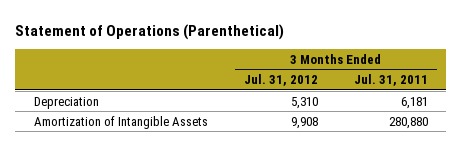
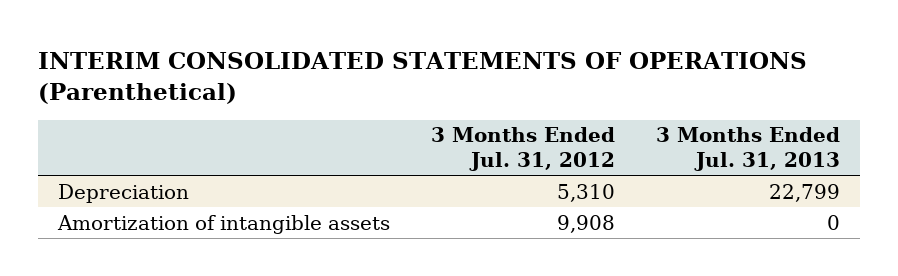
[15,23,285,40] Statement of Operations (Parenthetical) -> [38,51,808,104] INTERIM CONSOLIDATED STATEMENTS OF OPERATIONS (Parenthetical)
[354,74,429,87] Jul. 31, 2011 -> none
none -> [655,127,840,172] 3 Months Ended Jul. 31, 2013
[33,115,208,129] Amortization of Intangible Assets -> [57,214,391,234] Amortization of intangible assets

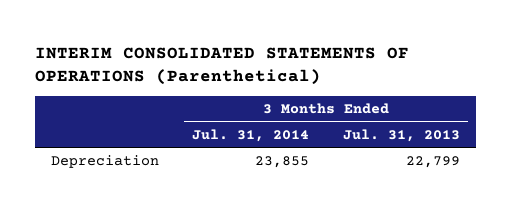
[431,127,616,172] 3 Months Ended Jul. 31, 2012 -> none
none -> [192,128,310,142] Jul. 31, 2014
[57,214,391,234] Amortization of intangible assets -> none

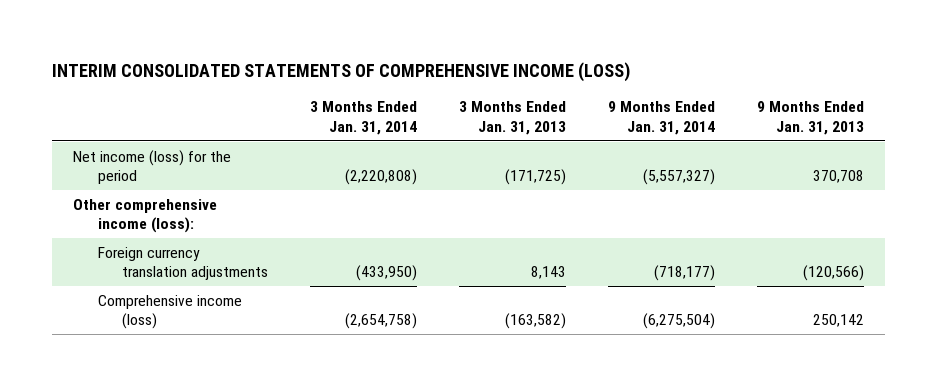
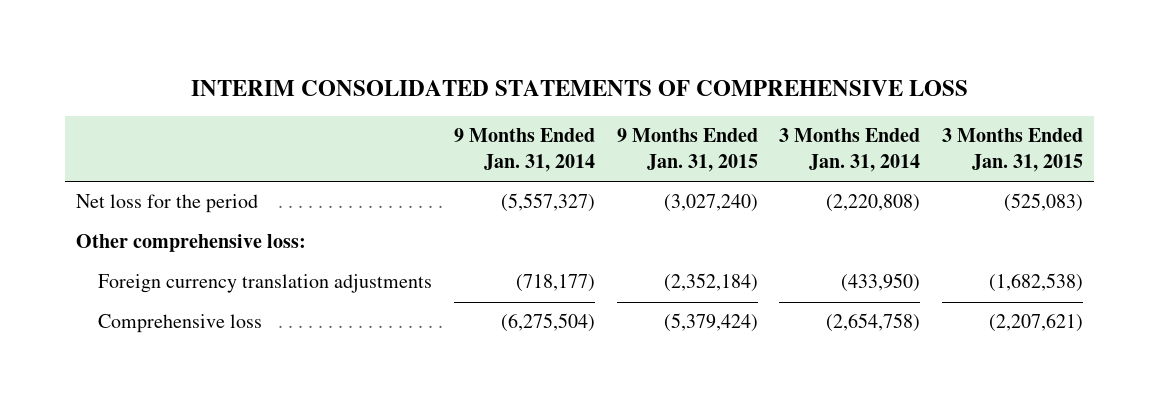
[52,61,631,82] INTERIM CONSOLIDATED STATEMENTS OF COMPREHENSIVE INCOME (LOSS) -> [190,80,968,97] INTERIM CONSOLIDATED STATEMENTS OF COMPREHENSIVE LOSS
[458,101,566,136] 3 Months Ended Jan. 31, 2013 -> none
[756,101,864,136] 9 Months Ended Jan. 31, 2013 -> none
none -> [616,128,758,173] 9 Months Ended Jan. 31, 2015
none -> [942,128,1084,173] 3 Months Ended Jan. 31, 2015
[73,149,232,185] Net income (loss) for the period -> [76,194,259,214] Net loss for the period
[73,198,218,234] Other comprehensive income (loss): -> [76,234,307,253] Other comprehensive loss:
[97,294,242,330] Comprehensive income (loss) -> [98,314,263,334] Comprehensive loss

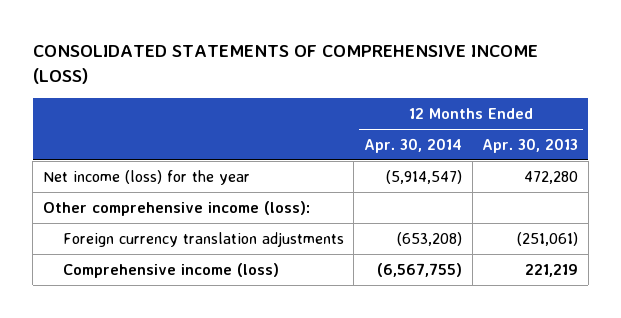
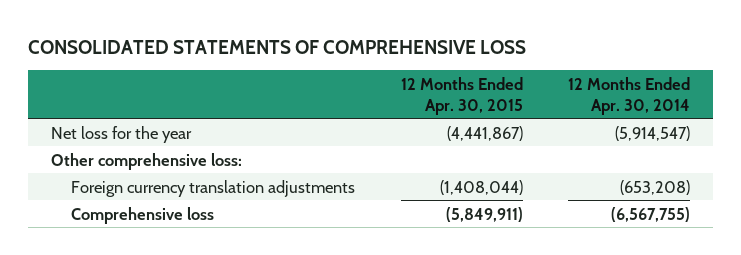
[32,45,538,85] CONSOLIDATED STATEMENTS OF COMPREHENSIVE INCOME (LOSS) -> [27,39,526,54] CONSOLIDATED STATEMENTS OF COMPREHENSIVE LOSS
[482,137,579,153] Apr. 30, 2013 -> none
none -> [400,76,523,115] 12 Months Ended Apr. 30, 2015
[42,169,250,185] Net income (loss) for the year -> [50,125,192,143] Net loss for the year
[42,200,310,216] Other comprehensive income (loss): -> [50,152,242,170] Other comprehensive loss:
[62,262,279,278] Comprehensive income (loss) -> [70,206,214,224] Comprehensive loss

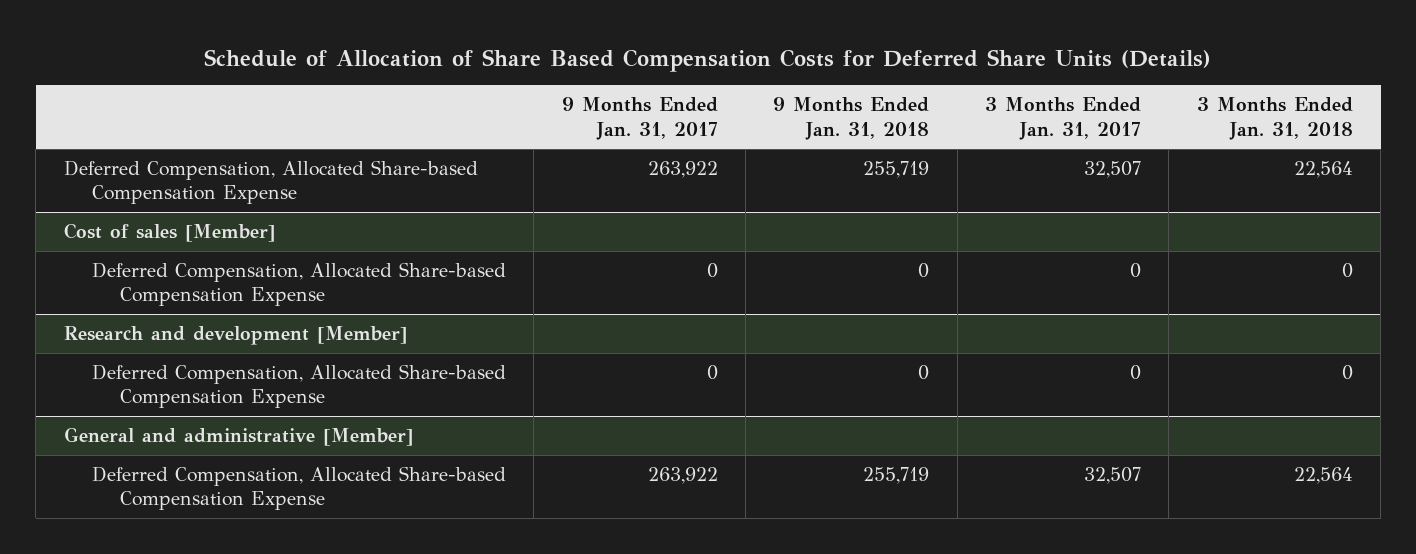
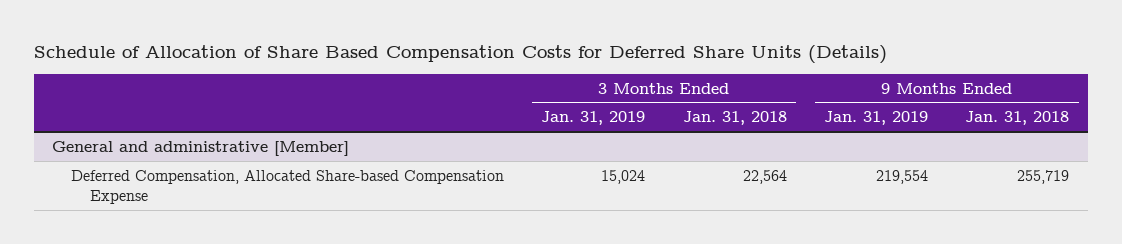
[561,97,718,140] 9 Months Ended Jan. 31, 2017 -> none
[985,97,1142,140] 3 Months Ended Jan. 31, 2017 -> none
none -> [541,111,646,126] Jan. 31, 2019
none -> [823,111,928,126] Jan. 31, 2019
[63,160,478,205] Deferred Compensation, Allocated Share-based Compensation Expense -> none
[63,223,276,243] Cost of sales [Member] -> none
[91,262,506,307] Deferred Compensation, Allocated Share-based Compensation Expense -> none
[63,326,408,346] Research and development [Member] -> none
[91,364,506,409] Deferred Compensation, Allocated Share-based Compensation Expense -> none

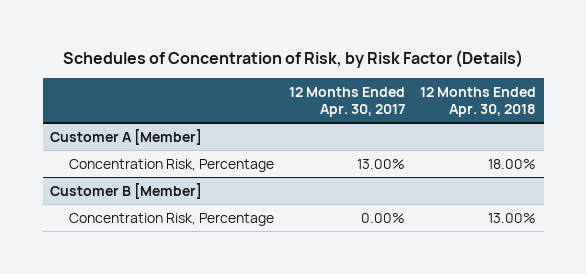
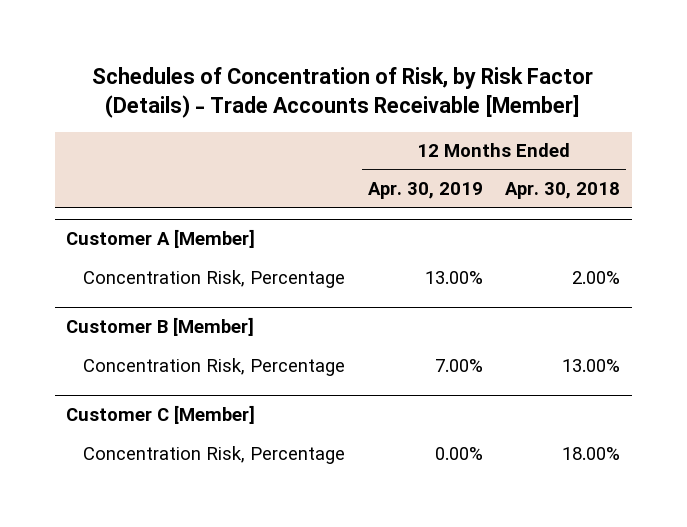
[63,50,524,69] Schedules of Concentration of Risk, by Risk Factor (Details) -> [92,66,594,118] Schedules of Concentration of Risk, by Risk Factor (Details) - Trade Accounts Receivable [Member]
[289,86,406,117] 12 Months Ended Apr. 30, 2017 -> none
none -> [367,181,483,199] Apr. 30, 2019
[488,158,537,169] 18.00% -> [572,270,621,284] 2.00%
none -> [66,405,256,425] Customer C [Member]
none -> [82,445,345,464] Concentration Risk, Percentage

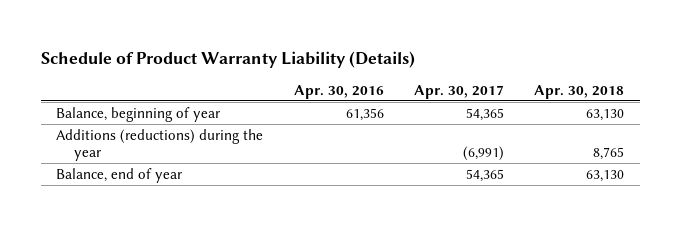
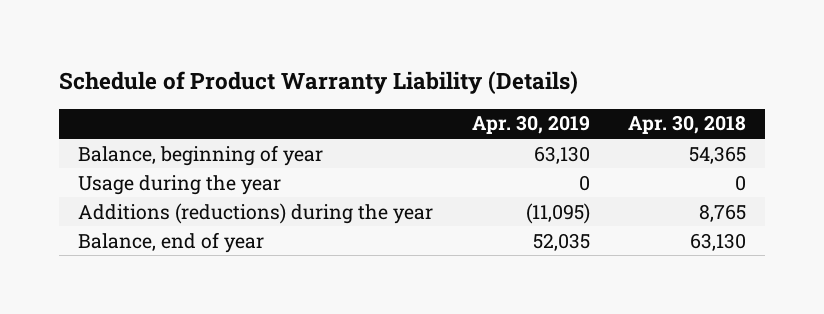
[293,84,384,99] Apr. 30, 2016 -> none
[413,84,504,99] Apr. 30, 2017 -> none
none -> [471,115,590,135] Apr. 30, 2019
[586,108,625,121] 63,130 -> [689,145,747,164] 54,365
none -> [78,174,282,195] Usage during the year

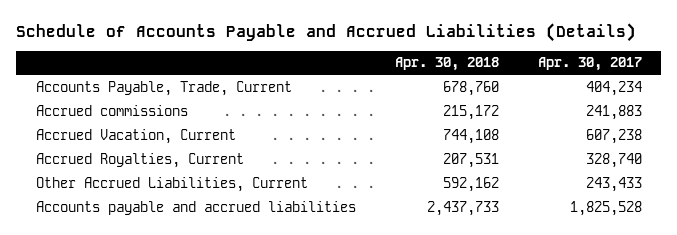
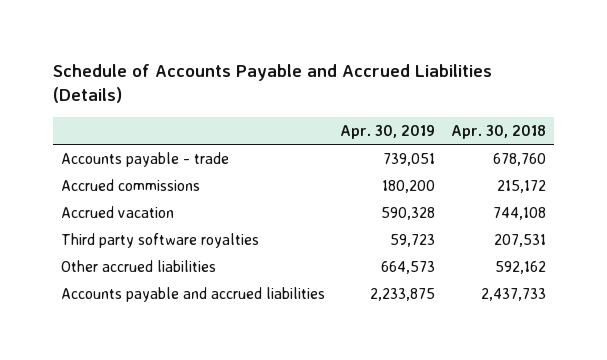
[537,57,642,72] Apr. 30, 2017 -> none
none -> [340,124,436,139] Apr. 30, 2019
[35,80,292,96] Accounts Payable, Trade, Current -> [60,151,229,167] Accounts payable - trade
[35,128,236,144] Accrued Vacation, Current -> [60,205,174,218] Accrued vacation
[35,152,244,168] Accrued Royalties, Current -> [60,232,259,248] Third party software royalties
[35,176,308,192] Other Accrued Liabilities, Current -> [60,259,216,272] Other accrued liabilities

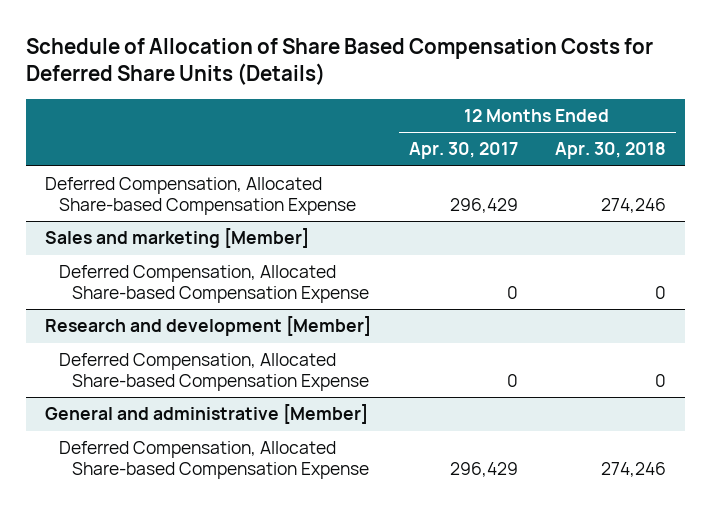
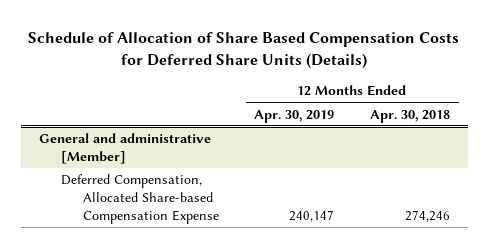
[408,142,518,160] Apr. 30, 2017 -> none
none -> [254,109,335,123] Apr. 30, 2019
[44,177,356,215] Deferred Compensation, Allocated Share-based Compensation Expense -> none
[44,228,309,249] Sales and marketing [Member] -> none
[58,265,370,303] Deferred Compensation, Allocated Share-based Compensation Expense -> none
[44,316,371,337] Research and development [Member] -> none
[58,353,370,391] Deferred Compensation, Allocated Share-based Compensation Expense -> none

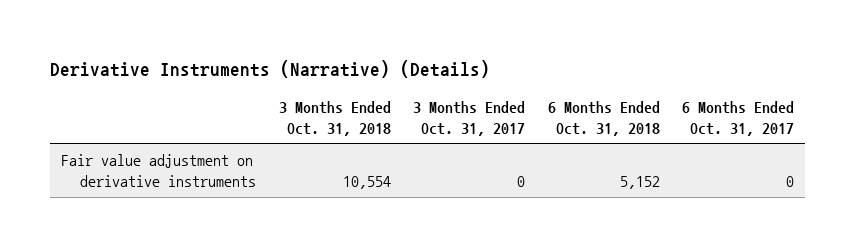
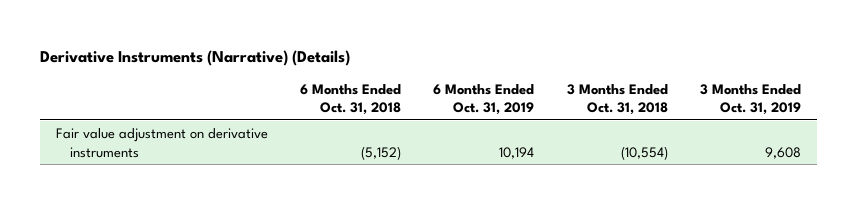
[413,100,526,136] 3 Months Ended Oct. 31, 2017 -> none
[681,100,794,136] 6 Months Ended Oct. 31, 2017 -> none
none -> [433,83,535,115] 6 Months Ended Oct. 31, 2019
none -> [699,83,801,115] 3 Months Ended Oct. 31, 2019
[342,175,391,189] 10,554 -> [620,145,668,160] (10,554)
[619,175,660,189] 5,152 -> [361,145,402,160] (5,152)

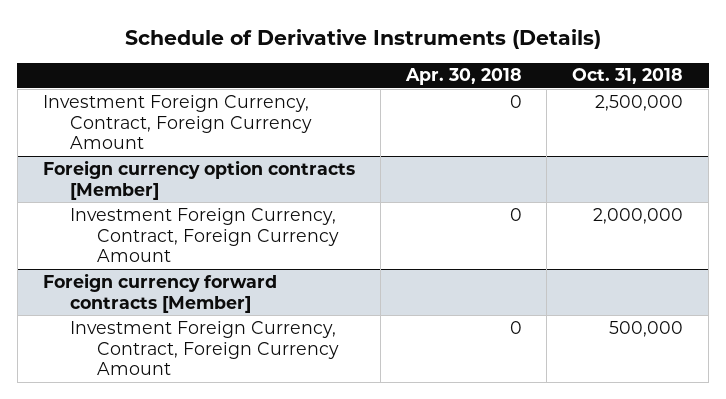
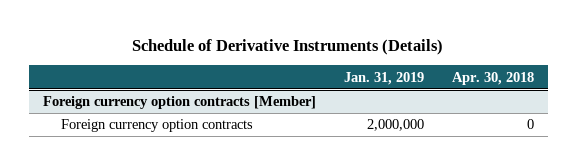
[572,68,684,85] Oct. 31, 2018 -> none
none -> [343,71,424,85] Jan. 31, 2019
[42,94,312,150] Investment Foreign Currency, Contract, Foreign Currency Amount -> none
[42,272,277,313] Foreign currency forward contracts [Member] -> none
[69,320,339,376] Investment Foreign Currency, Contract, Foreign Currency Amount -> none
[69,207,339,263] Investment Foreign Currency, Contract, Foreign Currency Amount -> [60,119,253,133] Foreign currency option contracts

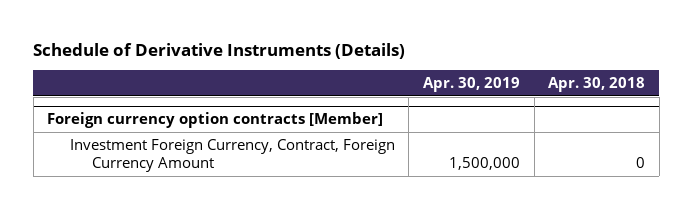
[343,71,424,85] Jan. 31, 2019 -> none
none -> [423,77,521,93] Apr. 30, 2019
[60,119,253,133] Foreign currency option contracts -> [69,138,395,172] Investment Foreign Currency, Contract, Foreign Currency Amount

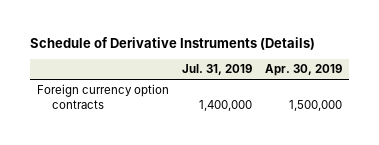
[548,77,646,93] Apr. 30, 2018 -> none
none -> [181,64,252,76] Jul. 31, 2019
[47,111,384,128] Foreign currency option contracts [Member] -> none
[69,138,395,172] Investment Foreign Currency, Contract, Foreign Currency Amount -> [36,84,169,109] Foreign currency option contracts

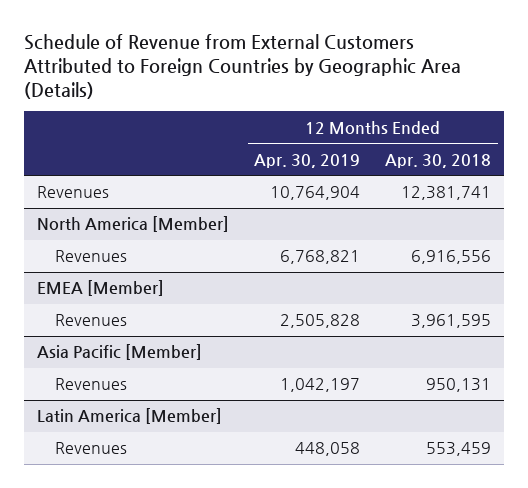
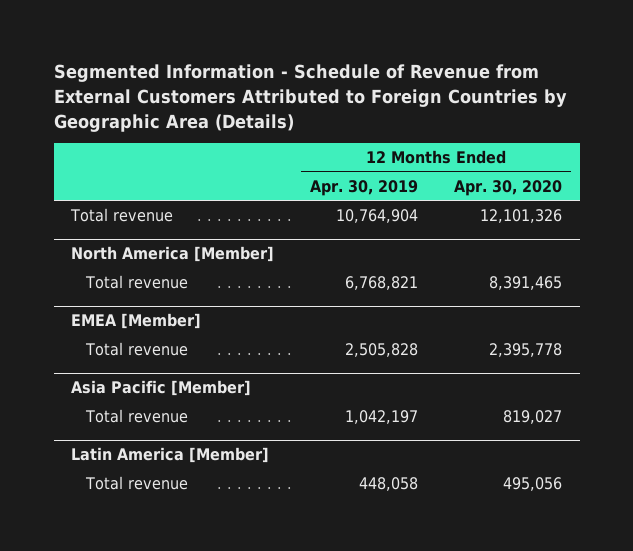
[23,33,461,99] Schedule of Revenue from External Customers Attributed to Foreign Countries by Geographic Area (Details) -> [53,64,567,132] Segmented Information - Schedule of Revenue from External Customers Attributed to Foreign Countries by Geographic Area (Details)
[385,153,492,168] Apr. 30, 2018 -> none
none -> [453,179,562,196] Apr. 30, 2020
[36,186,109,199] Revenues -> [70,208,174,223] Total revenue
[54,250,127,263] Revenues -> [84,275,188,290] Total revenue
[54,314,127,327] Revenues -> [84,342,188,357] Total revenue
[54,378,127,391] Revenues -> [84,409,188,424] Total revenue
[54,442,127,455] Revenues -> [84,476,188,491] Total revenue

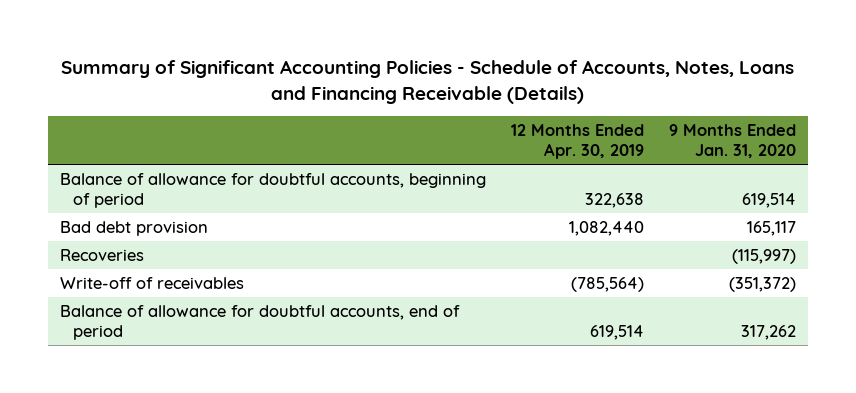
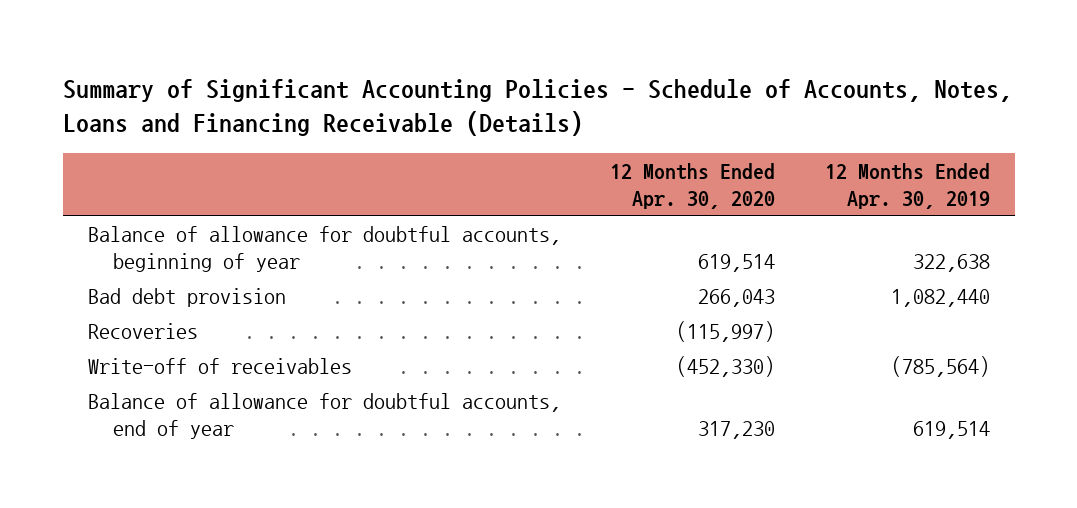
[668,124,796,159] 9 Months Ended Jan. 31, 2020 -> none
none -> [610,162,776,209] 12 Months Ended Apr. 30, 2020
[60,172,487,208] Balance of allowance for doubtful accounts, beginning of period -> [87,225,561,272] Balance of allowance for doubtful accounts, beginning of year
[60,304,461,340] Balance of allowance for doubtful accounts, end of period -> [87,392,561,439] Balance of allowance for doubtful accounts, end of year

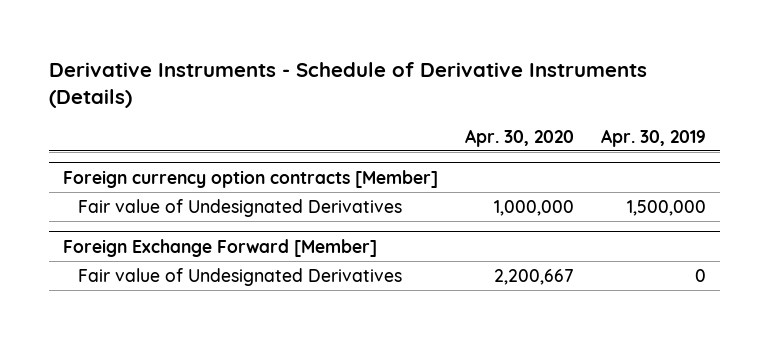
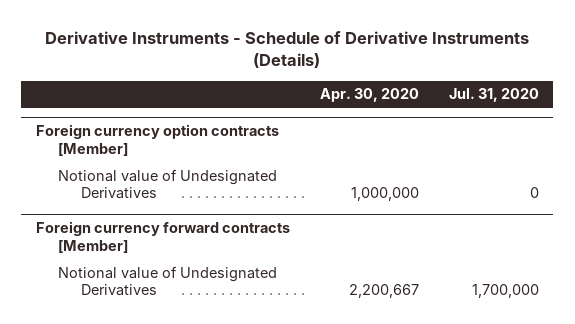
[601,128,707,147] Apr. 30, 2019 -> none
none -> [448,88,539,103] Jul. 31, 2020
[78,198,403,217] Fair value of Undesignated Derivatives -> [58,168,278,200] Notional value of Undesignated Derivatives
[62,238,377,257] Foreign Exchange Forward [Member] -> [36,221,291,253] Foreign currency forward contracts [Member]
[78,267,403,286] Fair value of Undesignated Derivatives -> [58,265,278,297] Notional value of Undesignated Derivatives

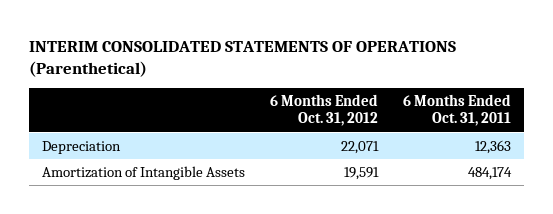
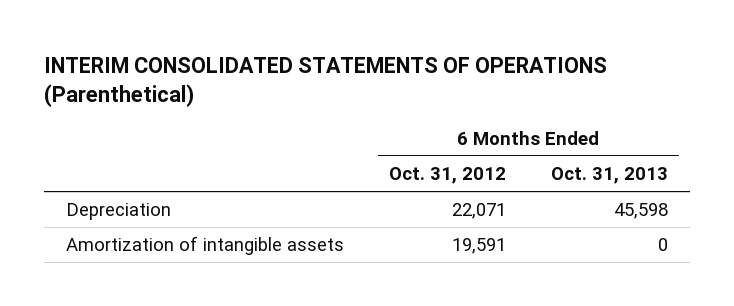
[403,94,512,127] 6 Months Ended Oct. 31, 2011 -> none
none -> [550,167,668,185] Oct. 31, 2013
[41,165,245,180] Amortization of Intangible Assets -> [66,236,345,256] Amortization of intangible assets

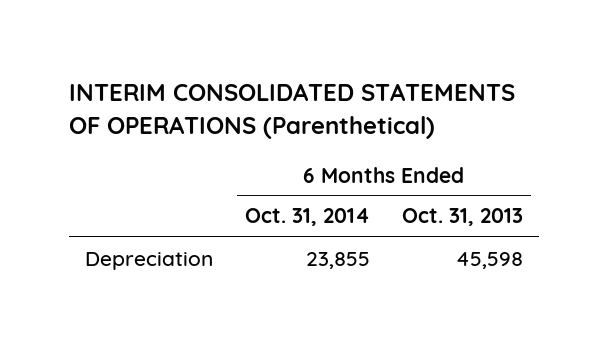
[388,167,506,185] Oct. 31, 2012 -> none
none -> [245,208,371,227] Oct. 31, 2014
[66,236,345,256] Amortization of intangible assets -> none

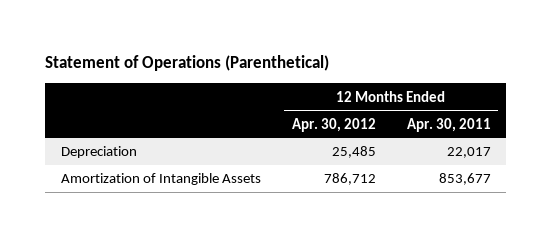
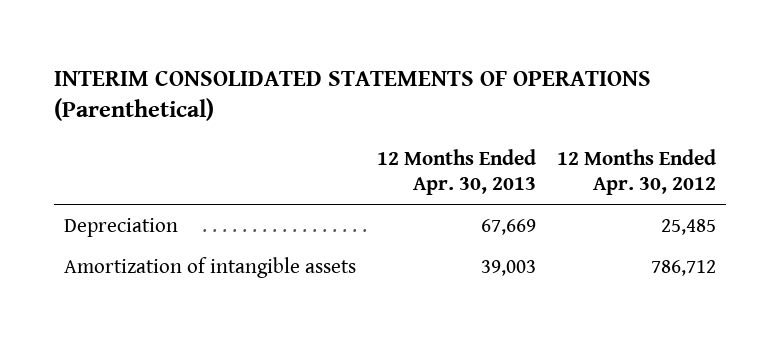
[45,55,330,72] Statement of Operations (Parenthetical) -> [53,70,651,122] INTERIM CONSOLIDATED STATEMENTS OF OPERATIONS (Parenthetical)
[406,117,491,132] Apr. 30, 2011 -> none
none -> [376,148,536,195] 12 Months Ended Apr. 30, 2013
[60,173,261,186] Amortization of Intangible Assets -> [64,256,357,278] Amortization of intangible assets

